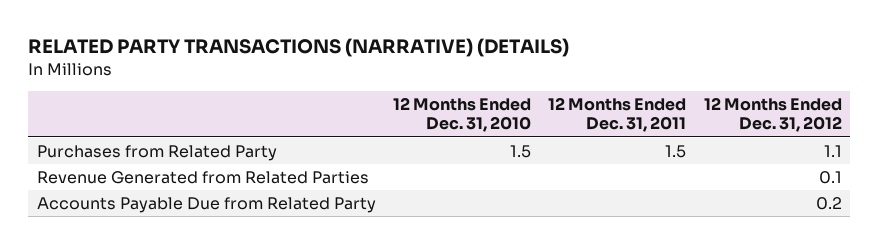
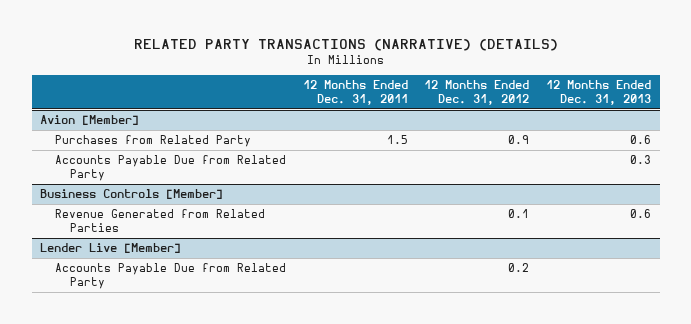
[393,96,532,133] 12 Months Ended Dec. 31, 2010 -> none
none -> [546,80,652,105] 12 Months Ended Dec. 31, 2013
none -> [39,115,139,126] Avion [Member]
[823,145,842,158] 1.1 -> [508,135,530,145] 0.9
none -> [55,155,287,181] Accounts Payable Due from Related Party
none -> [39,189,223,200] Business Controls [Member]
none -> [39,243,181,254] Lender Live [Member]

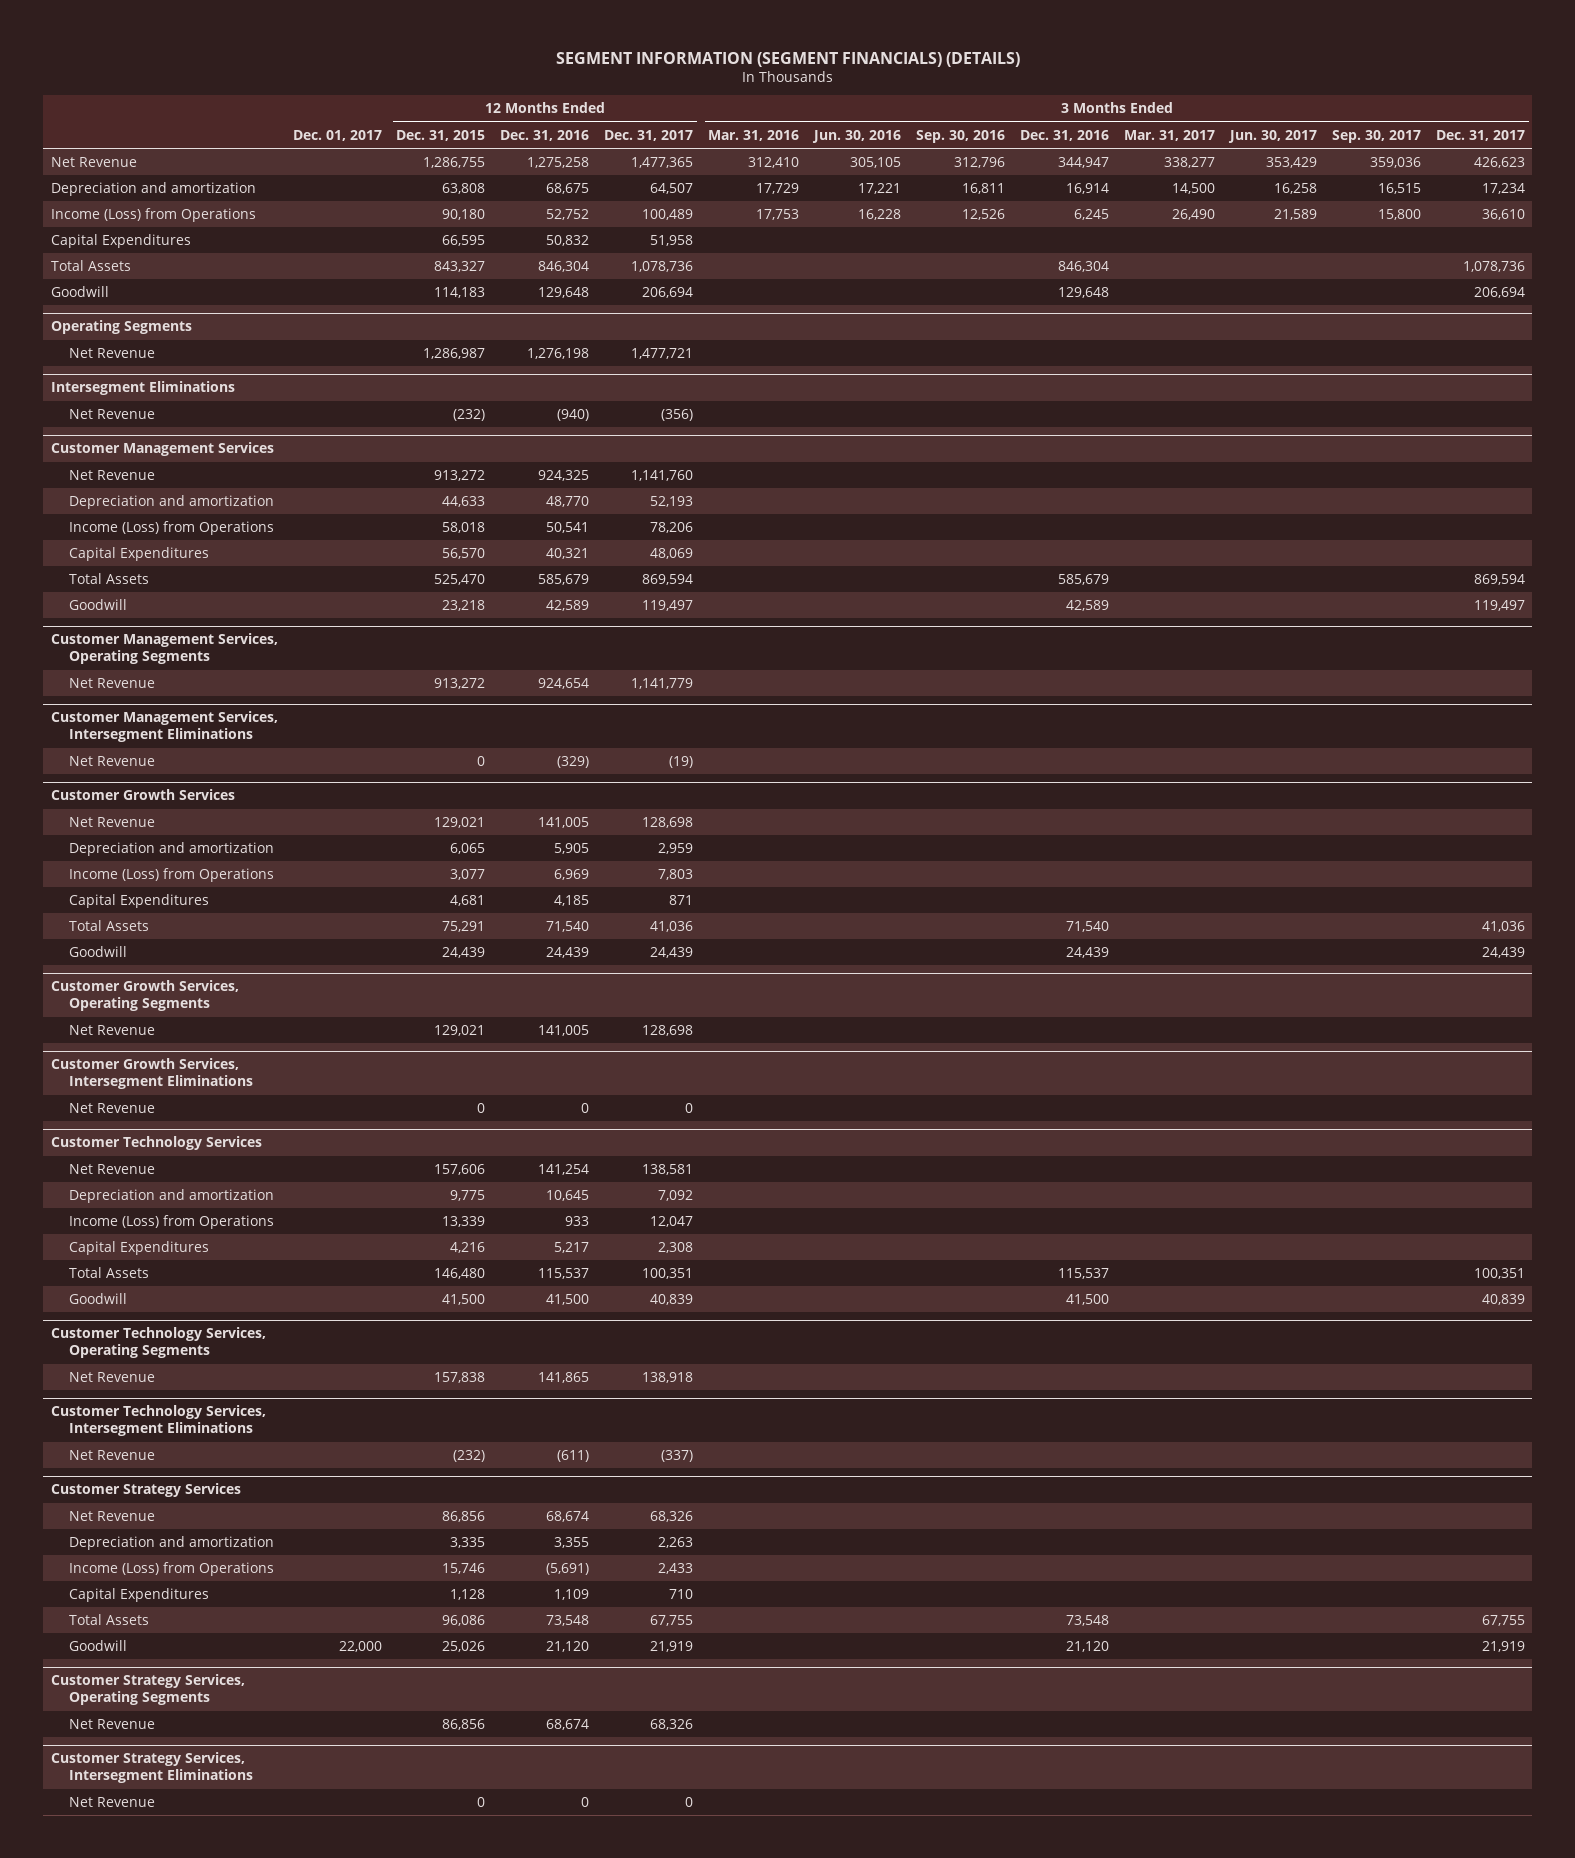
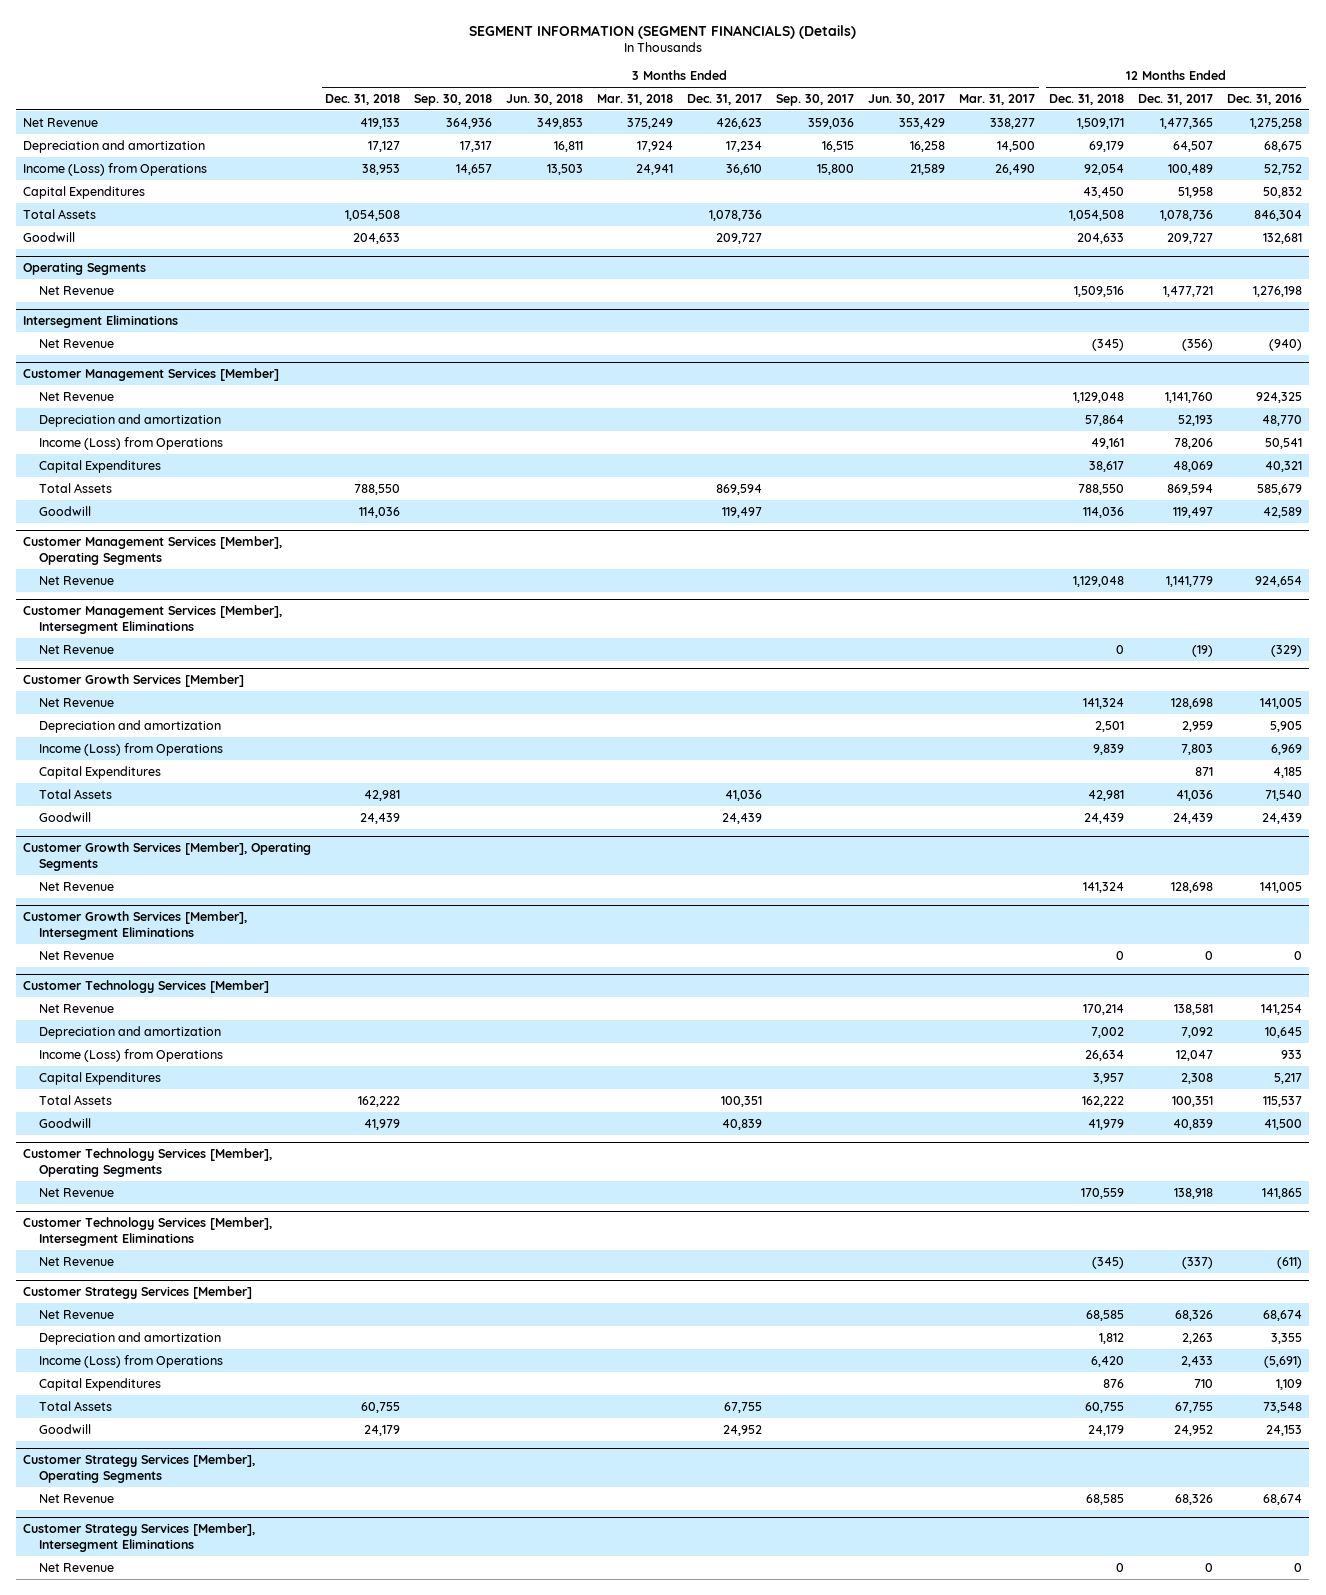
[555,51,1020,67] SEGMENT INFORMATION (SEGMENT FINANCIALS) (DETAILS) -> [468,24,856,39] SEGMENT INFORMATION (SEGMENT FINANCIALS) (Details)
[292,129,382,141] Dec. 01, 2017 -> none
[396,129,486,141] Dec. 31, 2015 -> none
[708,129,800,141] Mar. 31, 2016 -> none
[812,129,902,143] Jun. 30, 2016 -> none
[916,129,1006,143] Sep. 30, 2016 -> none
[1020,129,1110,141] Dec. 31, 2016 -> none
none -> [325,93,401,105] Dec. 31, 2018
none -> [414,93,493,106] Sep. 30, 2018
none -> [506,93,584,105] Jun. 30, 2018
none -> [597,93,674,105] Mar. 31, 2018
none -> [1049,93,1125,105] Dec. 31, 2018
[538,286,590,298] 129,648 -> [1263,232,1303,244] 132,681
[642,286,694,298] 206,694 -> [1167,232,1214,244] 209,727
[1473,286,1525,298] 206,694 -> [716,232,763,244] 209,727
[50,442,274,457] Customer Management Services -> [23,368,280,382] Customer Management Services [Member]
[50,633,278,665] Customer Management Services, Operating Segments -> [23,536,283,565] Customer Management Services [Member], Operating Segments
[50,711,278,743] Customer Management Services, Intersegment Eliminations -> [23,605,283,634] Customer Management Services [Member], Intersegment Eliminations
[50,789,235,801] Customer Growth Services -> [23,674,245,688] Customer Growth Services [Member]
[50,980,239,1012] Customer Growth Services, Operating Segments -> [23,842,312,871] Customer Growth Services [Member], Operating Segments
[50,1058,254,1090] Customer Growth Services, Intersegment Eliminations -> [23,911,248,940] Customer Growth Services [Member], Intersegment Eliminations
[50,1136,262,1151] Customer Technology Services -> [23,980,270,994] Customer Technology Services [Member]
[50,1327,266,1359] Customer Technology Services, Operating Segments -> [23,1148,273,1177] Customer Technology Services [Member], Operating Segments
[50,1405,266,1437] Customer Technology Services, Intersegment Eliminations -> [23,1217,273,1246] Customer Technology Services [Member], Intersegment Eliminations
[50,1483,241,1498] Customer Strategy Services -> [23,1286,253,1300] Customer Strategy Services [Member]
[546,1640,590,1652] 21,120 -> [1266,1424,1303,1436] 24,153
[650,1640,694,1652] 21,919 -> [1174,1424,1214,1436] 24,952
[1481,1640,1525,1652] 21,919 -> [723,1424,763,1436] 24,952
[50,1674,245,1706] Customer Strategy Services, Operating Segments -> [23,1454,256,1483] Customer Strategy Services [Member], Operating Segments
[50,1752,254,1784] Customer Strategy Services, Intersegment Eliminations -> [23,1523,256,1552] Customer Strategy Services [Member], Intersegment Eliminations

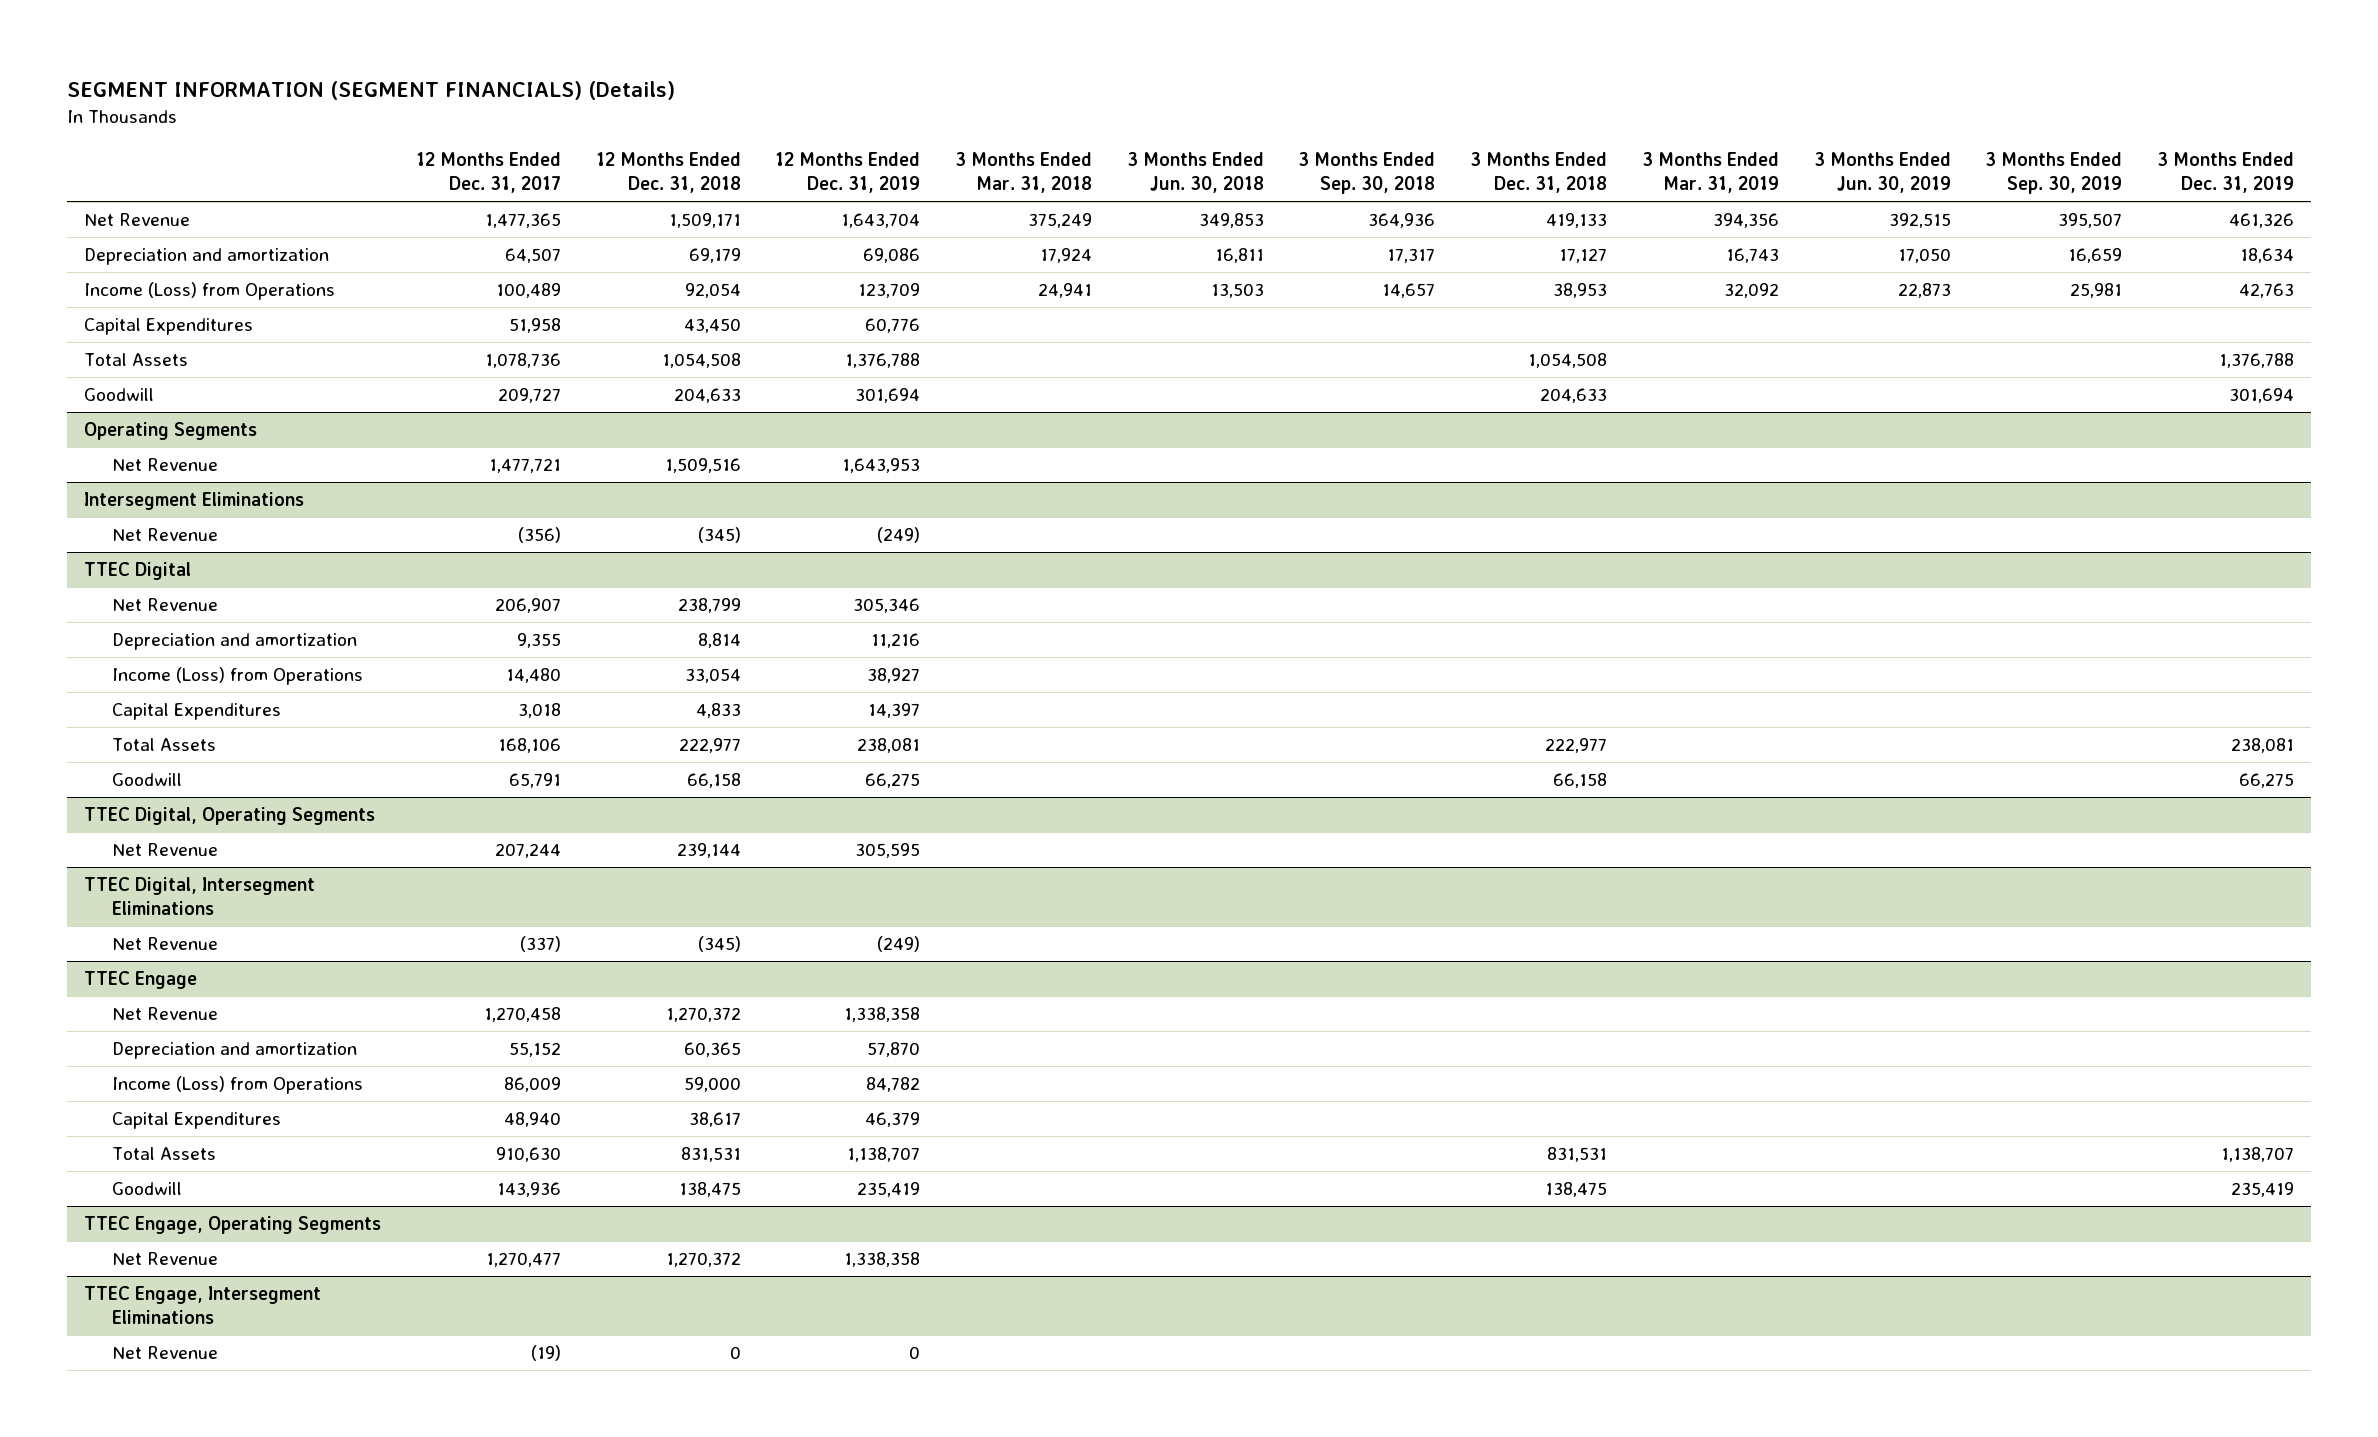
[687,93,763,105] Dec. 31, 2017 -> none
[776,93,855,106] Sep. 30, 2017 -> none
[868,93,946,105] Jun. 30, 2017 -> none
[959,93,1036,105] Mar. 31, 2017 -> none
[1227,93,1303,105] Dec. 31, 2016 -> none
none -> [775,151,921,194] 12 Months Ended Dec. 31, 2019
none -> [1641,151,1779,194] 3 Months Ended Mar. 31, 2019
none -> [1813,151,1951,194] 3 Months Ended Jun. 30, 2019
none -> [1985,151,2123,195] 3 Months Ended Sep. 30, 2019
none -> [2157,151,2295,194] 3 Months Ended Dec. 31, 2019
[23,368,280,382] Customer Management Services [Member] -> none
[23,536,283,565] Customer Management Services [Member], Operating Segments -> none
[23,605,283,634] Customer Management Services [Member], Intersegment Eliminations -> none
[38,644,114,654] Net Revenue -> none
[23,674,245,688] Customer Growth Services [Member] -> none
[38,697,114,707] Net Revenue -> none
[38,719,221,733] Depreciation and amortization -> none
[38,742,223,756] Income (Loss) from Operations -> none
[38,765,161,779] Capital Expenditures -> none
[38,788,112,799] Total Assets -> none
[38,811,91,822] Goodwill -> none
[23,842,312,871] Customer Growth Services [Member], Operating Segments -> none
[38,881,114,891] Net Revenue -> none
[23,911,248,940] Customer Growth Services [Member], Intersegment Eliminations -> none
[38,950,114,960] Net Revenue -> none
[23,980,270,994] Customer Technology Services [Member] -> none
[38,1003,114,1013] Net Revenue -> none
[38,1025,221,1039] Depreciation and amortization -> none
[38,1048,223,1062] Income (Loss) from Operations -> none
[38,1071,161,1085] Capital Expenditures -> none
[38,1094,112,1105] Total Assets -> none
[38,1117,91,1128] Goodwill -> none
[23,1148,273,1177] Customer Technology Services [Member], Operating Segments -> none
[38,1187,114,1197] Net Revenue -> none
[23,1217,273,1246] Customer Technology Services [Member], Intersegment Eliminations -> none
none -> [84,562,192,581] TTEC Digital
[1073,391,1125,403] 1,129,048 -> [677,598,741,614] 238,799
[1165,391,1214,403] 1,141,760 -> [494,598,561,614] 206,907
[1085,414,1125,426] 57,864 -> [697,633,741,649] 8,814
[1178,414,1214,426] 52,193 -> [516,633,561,649] 9,355
[1091,437,1125,449] 49,161 -> [684,668,741,684] 33,054
[1174,437,1214,449] 78,206 -> [505,668,561,684] 14,480
[1089,460,1125,472] 38,617 -> [695,703,741,719] 4,833
[1173,460,1214,472] 48,069 -> [517,703,561,719] 3,018
[354,483,401,495] 788,550 -> [1545,738,1608,754] 222,977
[1078,483,1125,495] 788,550 -> [678,738,741,754] 222,977
[1167,483,1214,495] 869,594 -> [497,738,561,754] 168,106
[359,506,401,518] 114,036 -> [1553,773,1608,789] 66,158
[1083,506,1125,518] 114,036 -> [686,773,741,789] 66,158
[1173,506,1214,518] 119,497 -> [508,773,561,789] 65,791
none -> [84,807,376,826] TTEC Digital, Operating Segments
[1073,575,1125,587] 1,129,048 -> [676,843,741,859] 239,144
[1166,575,1214,587] 1,141,779 -> [494,843,561,859] 207,244
none -> [84,877,316,916] TTEC Digital, Intersegment Eliminations
[23,1286,253,1300] Customer Strategy Services [Member] -> none
[23,1454,256,1483] Customer Strategy Services [Member], Operating Segments -> none
[23,1523,256,1552] Customer Strategy Services [Member], Intersegment Eliminations -> none
none -> [84,971,198,990] TTEC Engage
[1086,1309,1125,1321] 68,585 -> [665,1007,741,1023] 1,270,372
[1175,1309,1214,1321] 68,326 -> [483,1007,561,1023] 1,270,458
[1099,1332,1125,1344] 1,812 -> [683,1042,741,1058] 60,365
[1182,1332,1214,1344] 2,263 -> [508,1042,561,1058] 55,152
[1091,1355,1125,1367] 6,420 -> [683,1077,741,1093] 59,000
[1181,1355,1214,1367] 2,433 -> [503,1077,561,1093] 86,009
[1103,1378,1125,1388] 876 -> [688,1112,741,1128] 38,617
[1194,1378,1214,1388] 710 -> [503,1112,561,1128] 48,940
[361,1401,401,1413] 60,755 -> [1547,1147,1608,1163] 831,531
[1085,1401,1125,1413] 60,755 -> [680,1147,741,1163] 831,531
[1175,1401,1214,1413] 67,755 -> [495,1147,561,1163] 910,630
[364,1424,401,1436] 24,179 -> [1545,1182,1608,1198] 138,475
[1088,1424,1125,1436] 24,179 -> [678,1182,741,1198] 138,475
[1174,1424,1214,1436] 24,952 -> [496,1182,561,1198] 143,936
none -> [84,1216,382,1235] TTEC Engage, Operating Segments
[1086,1493,1125,1505] 68,585 -> [665,1252,741,1268] 1,270,372
[1175,1493,1214,1505] 68,326 -> [485,1252,561,1268] 1,270,477
none -> [84,1286,322,1325] TTEC Engage, Intersegment Eliminations
[1205,1562,1214,1572] 0 -> [530,1345,561,1362] (19)

